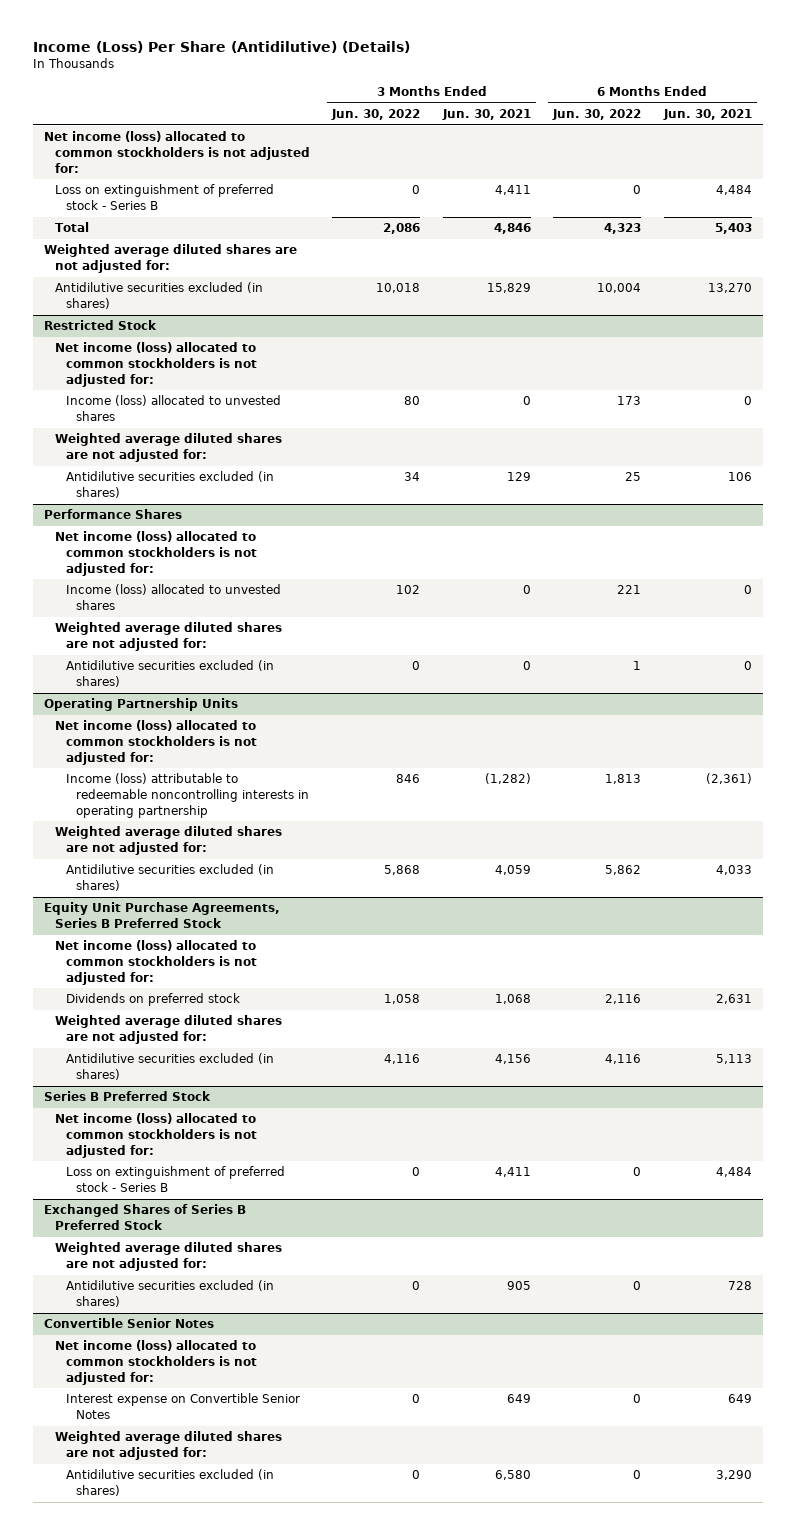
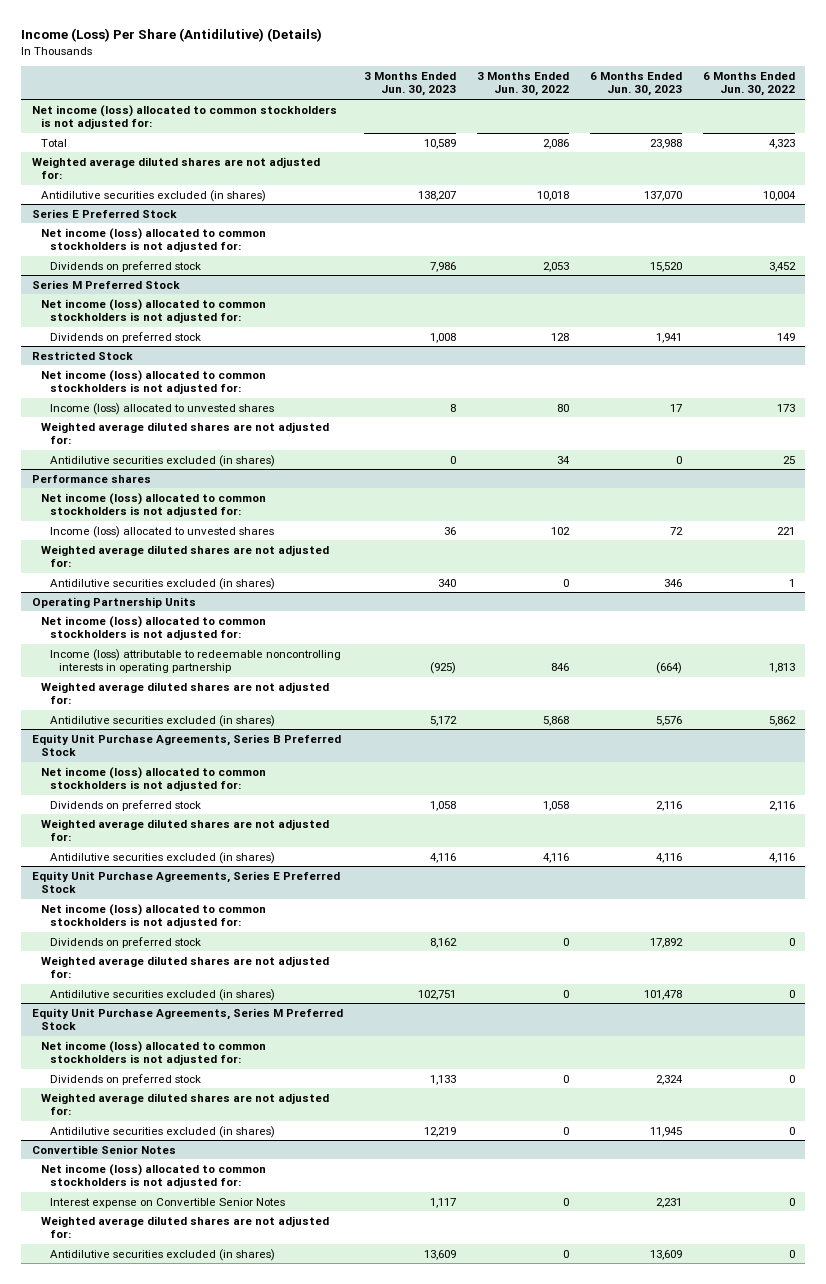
[441,109,531,121] Jun. 30, 2021 -> none
[662,109,752,121] Jun. 30, 2021 -> none
none -> [363,71,456,97] 3 Months Ended Jun. 30, 2023
none -> [589,71,682,97] 6 Months Ended Jun. 30, 2023
[54,184,274,211] Loss on extinguishment of preferred stock - Series B -> none
none -> [31,208,177,218] Series E Preferred Stock
none -> [40,227,266,253] Net income (loss) allocated to common stockholders is not adjusted for:
none -> [50,260,202,272] Dividends on preferred stock
none -> [31,279,180,289] Series M Preferred Stock
none -> [40,298,266,324] Net income (loss) allocated to common stockholders is not adjusted for:
none -> [50,331,202,343] Dividends on preferred stock
[44,509,183,520] Performance Shares -> [31,474,151,483] Performance shares
[44,1091,212,1102] Series B Preferred Stock -> none
none -> [31,870,340,894] Equity Unit Purchase Agreements, Series E Preferred Stock
[65,1166,285,1193] Loss on extinguishment of preferred stock - Series B -> none
[44,1204,247,1231] Exchanged Shares of Series B Preferred Stock -> none
none -> [50,936,202,948] Dividends on preferred stock
none -> [31,1007,343,1031] Equity Unit Purchase Agreements, Series M Preferred Stock
none -> [40,1040,266,1066] Net income (loss) allocated to common stockholders is not adjusted for:
none -> [50,1073,202,1085] Dividends on preferred stock
none -> [40,1092,329,1116] Weighted average diluted shares are not adjusted for:
none -> [50,1125,276,1138] Antidilutive securities excluded (in shares)

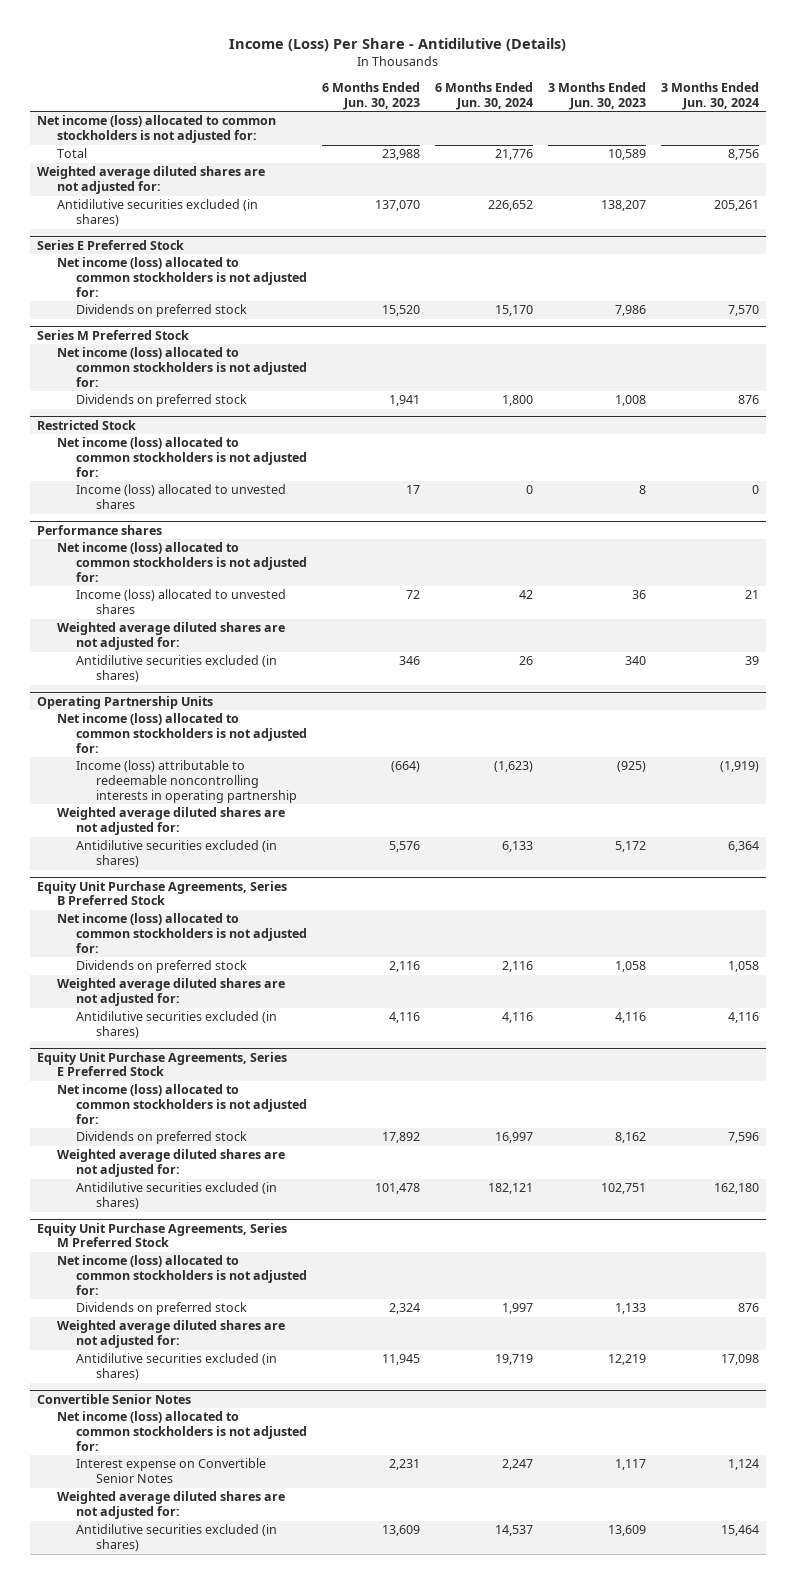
[21,28,323,43] Income (Loss) Per Share (Antidilutive) (Details) -> [229,38,567,52] Income (Loss) Per Share - Antidilutive (Details)
[476,71,569,97] 3 Months Ended Jun. 30, 2022 -> none
[702,71,795,97] 6 Months Ended Jun. 30, 2022 -> none
none -> [435,81,534,110] 6 Months Ended Jun. 30, 2024
none -> [660,81,759,110] 3 Months Ended Jun. 30, 2024
[40,421,329,445] Weighted average diluted shares are not adjusted for: -> none
[50,454,276,467] Antidilutive securities excluded (in shares) -> none

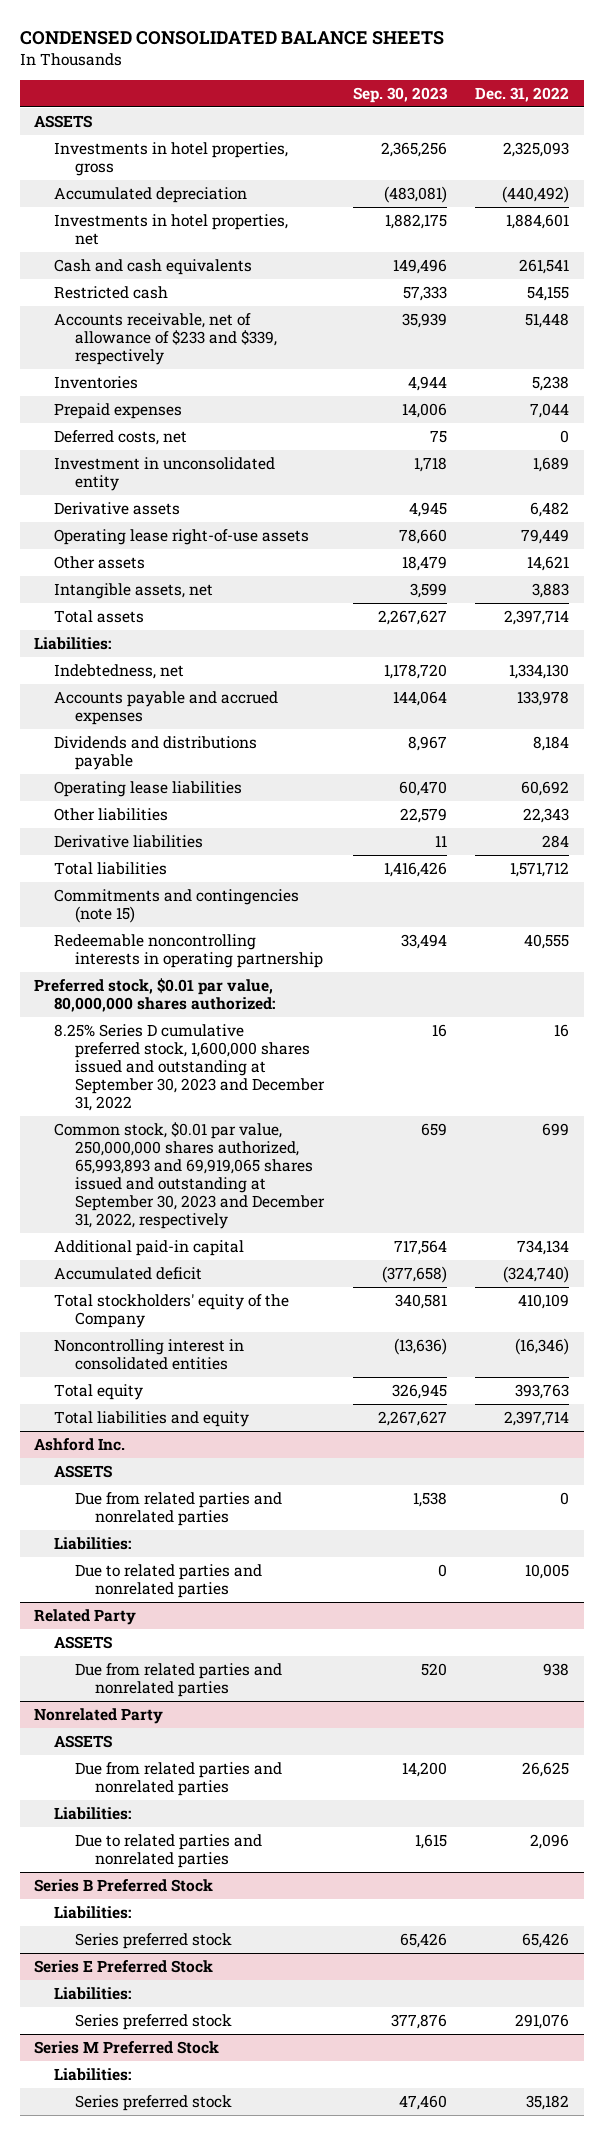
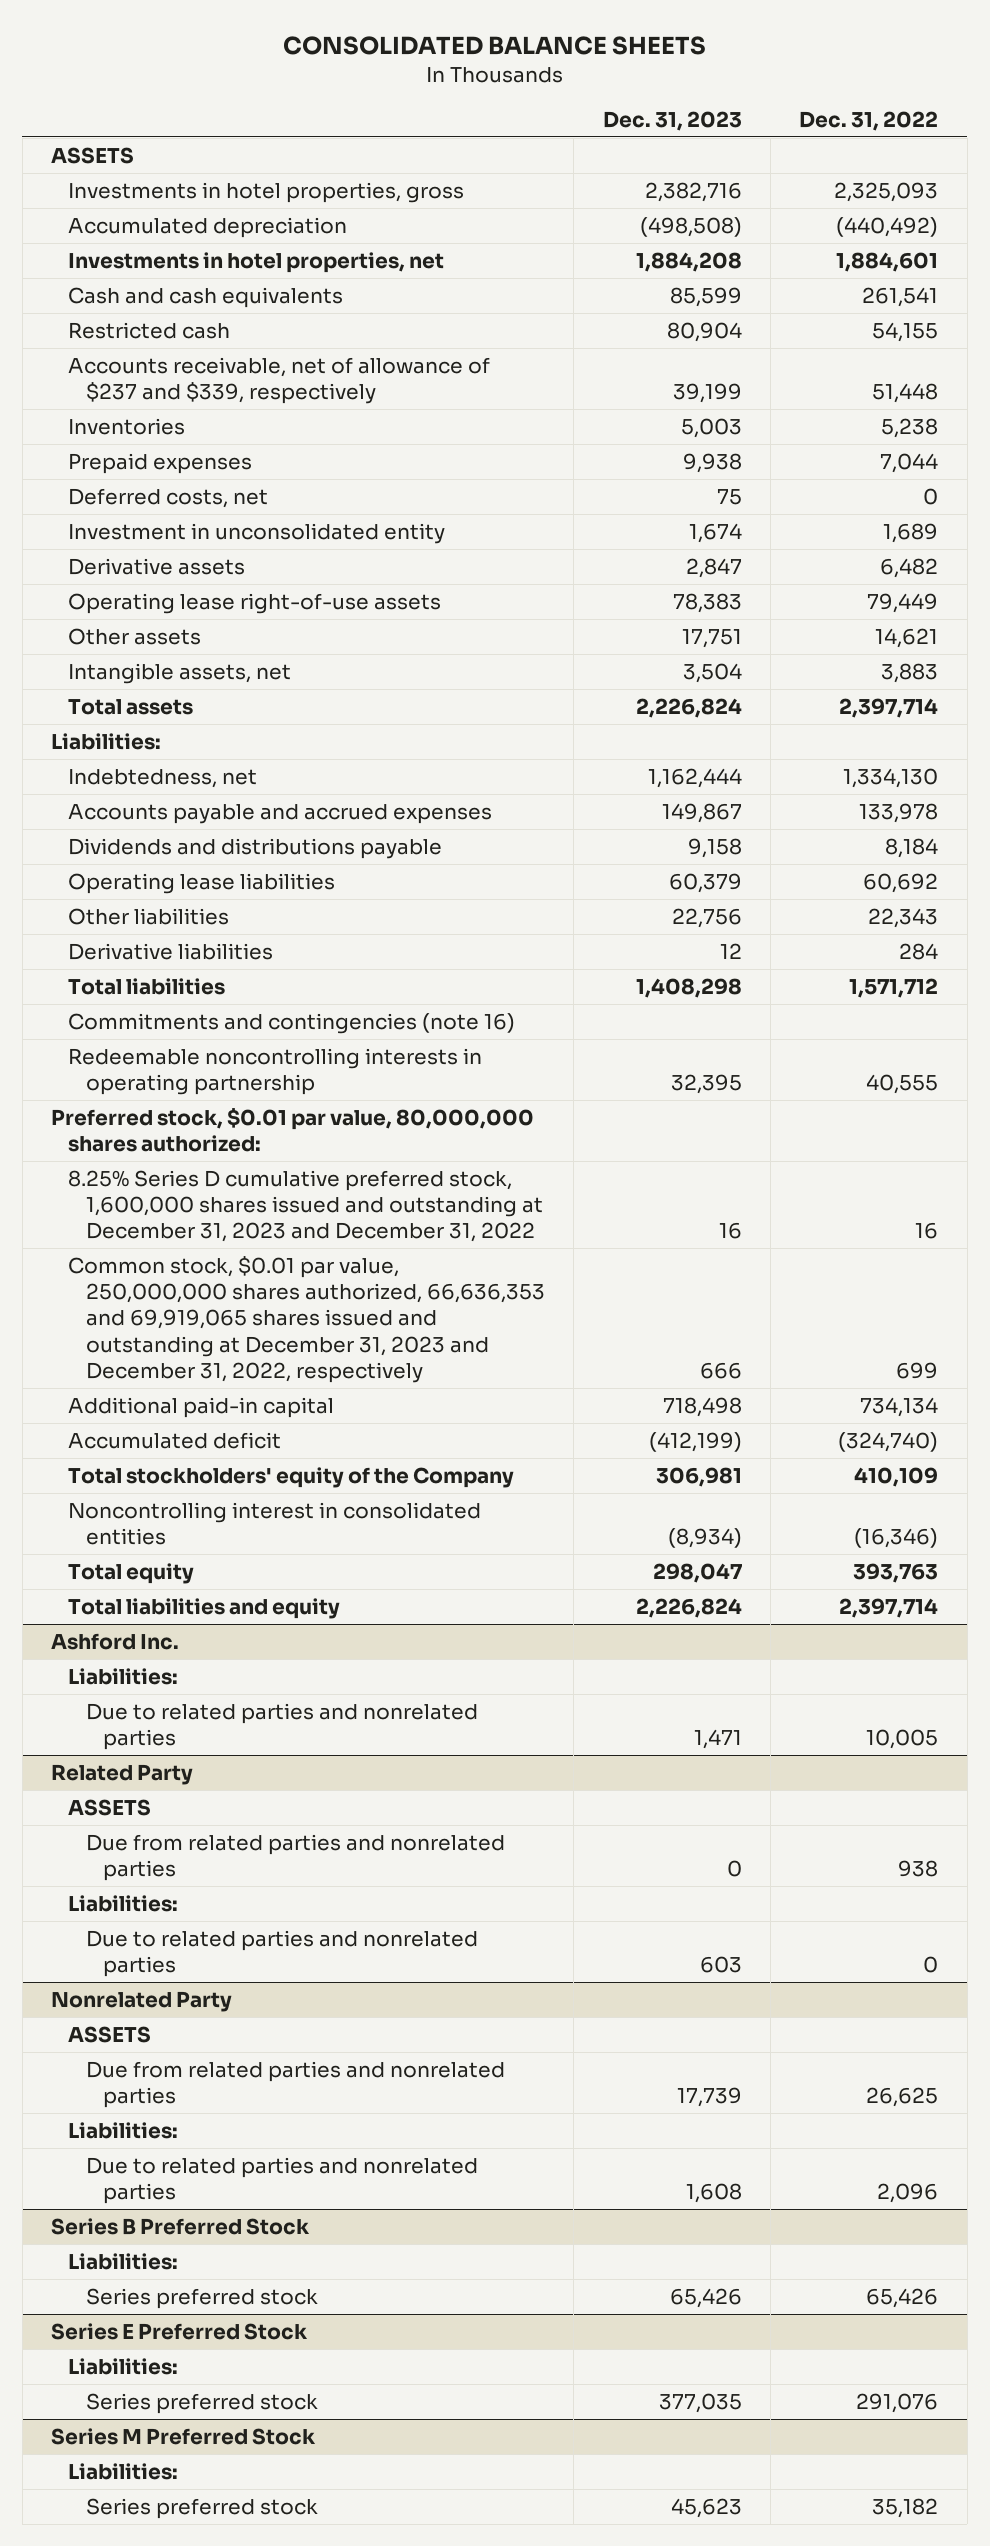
[19,30,444,45] CONDENSED CONSOLIDATED BALANCE SHEETS -> [282,35,706,55] CONSOLIDATED BALANCE SHEETS
[352,87,448,104] Sep. 30, 2023 -> none
none -> [602,110,742,131] Dec. 31, 2023
[54,313,277,366] Accounts receivable, net of allowance of $233 and $339, respectively -> [68,356,491,405] Accounts receivable, net of allowance of $237 and $339, respectively
[54,889,300,924] Commitments and contingencies (note 15) -> [68,1012,516,1034] Commitments and contingencies (note 16)
[54,1024,325,1112] 8.25% Series D cumulative preferred stock, 1,600,000 shares issued and outstanding at September 30, 2023 and December 31, 2022 -> [68,1169,543,1243] 8.25% Series D cumulative preferred stock, 1,600,000 shares issued and outstanding at December 31, 2023 and December 31, 2022
[54,1122,325,1230] Common stock, $0.01 par value, 250,000,000 shares authorized, 65,993,893 and 69,919,065 shares issued and outstanding at September 30, 2023 and December 31, 2022, respectively -> [68,1255,545,1383] Common stock, $0.01 par value, 250,000,000 shares authorized, 66,636,353 and 69,919,065 shares issued and outstanding at December 31, 2023 and December 31, 2022, respectively
[54,1465,113,1479] ASSETS -> none
[74,1492,282,1527] Due from related parties and nonrelated parties -> none
none -> [68,1894,179,1912] Liabilities:
none -> [85,1929,478,1978] Due to related parties and nonrelated parties

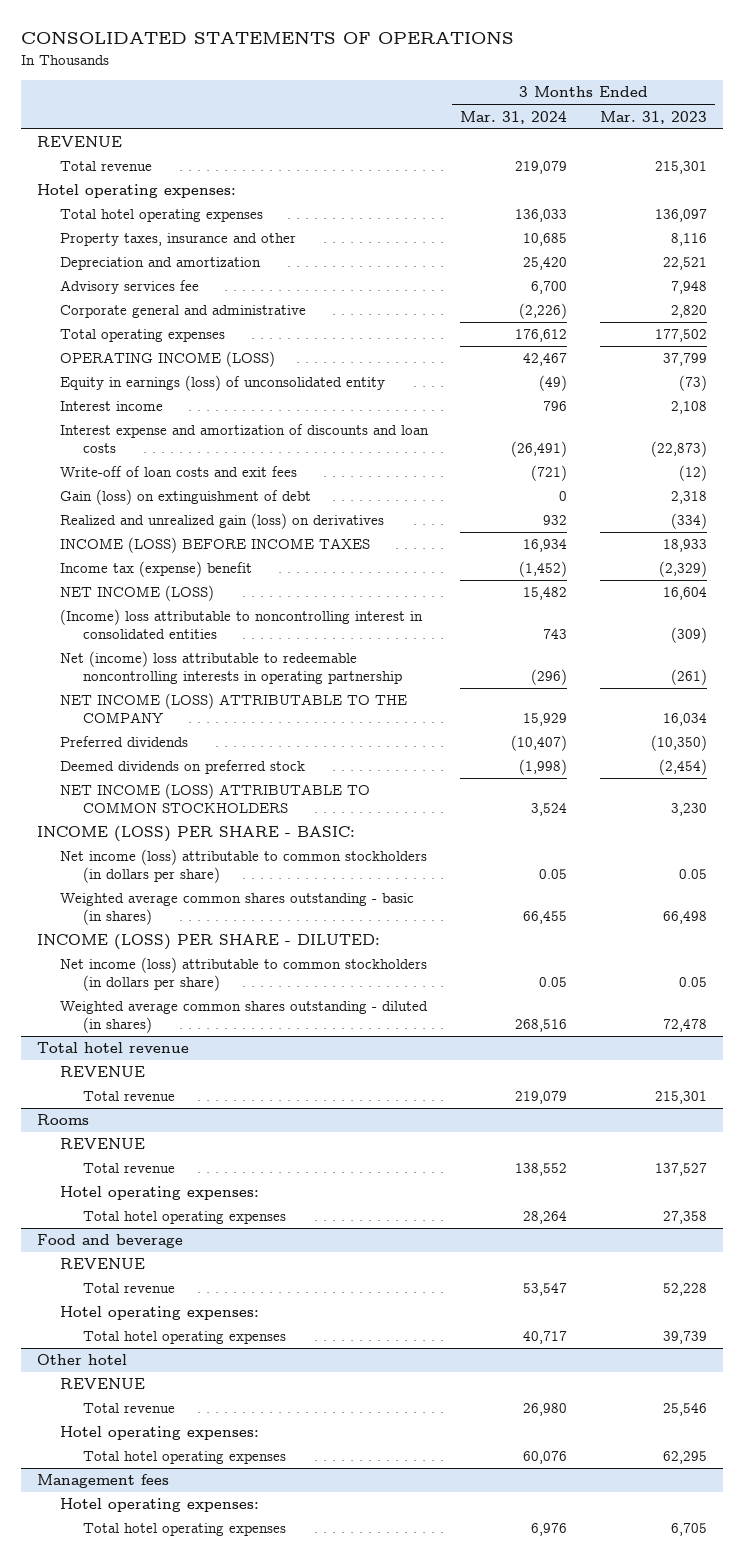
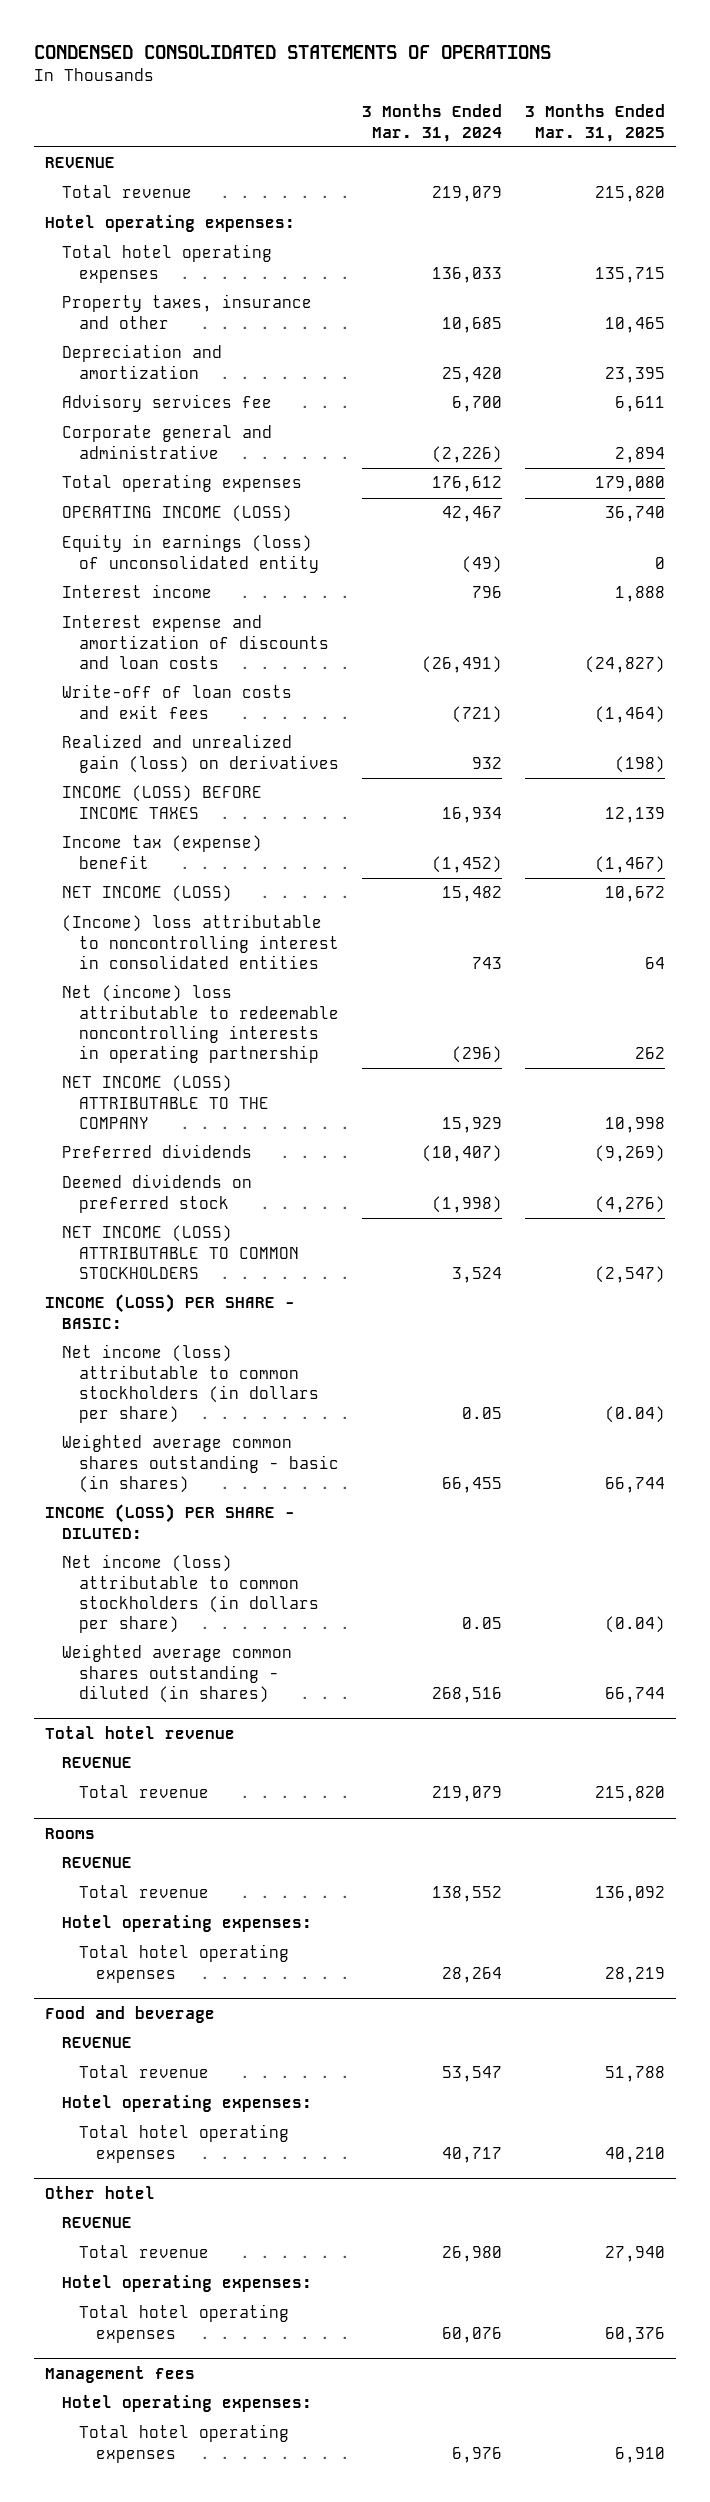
[21,31,515,45] CONSOLIDATED STATEMENTS OF OPERATIONS -> [33,44,551,59] CONDENSED CONSOLIDATED STATEMENTS OF OPERATIONS
[599,110,707,124] Mar. 31, 2023 -> none
none -> [524,104,665,142] 3 Months Ended Mar. 31, 2025
[60,489,312,506] Gain (loss) on extinguishment of debt -> none

